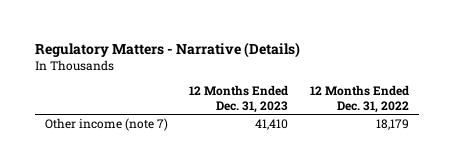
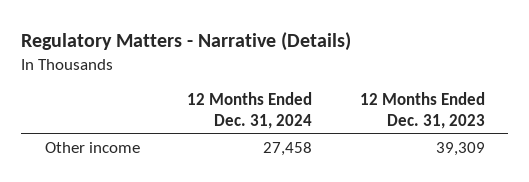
[309,85,409,113] 12 Months Ended Dec. 31, 2022 -> none
none -> [187,92,313,130] 12 Months Ended Dec. 31, 2024
[45,118,169,132] Other income (note 7) -> [44,142,140,154] Other income
[255,119,289,131] 41,410 -> [435,142,485,157] 39,309

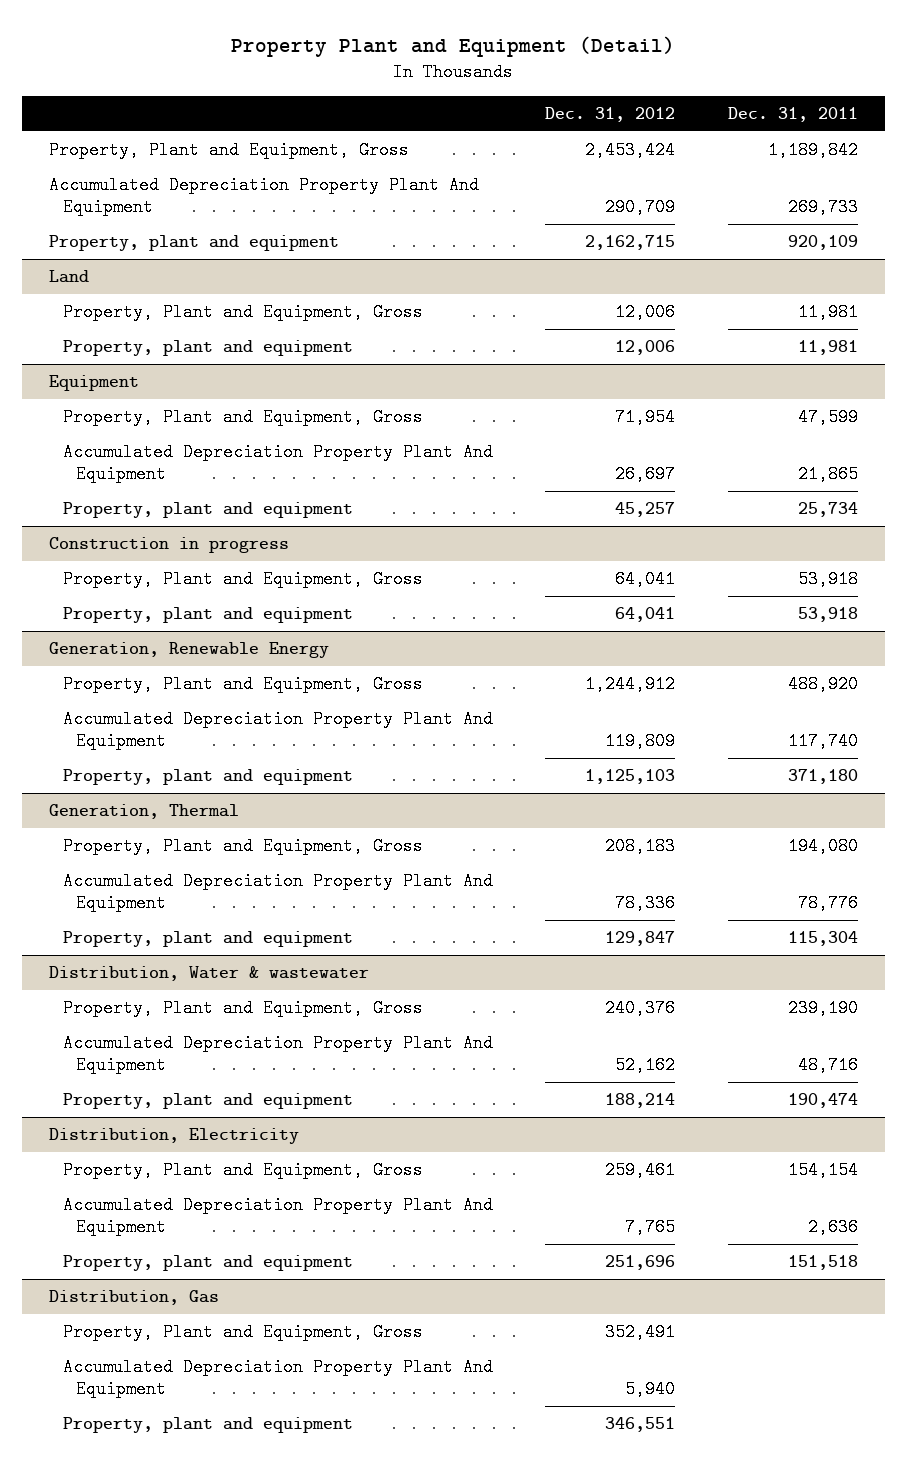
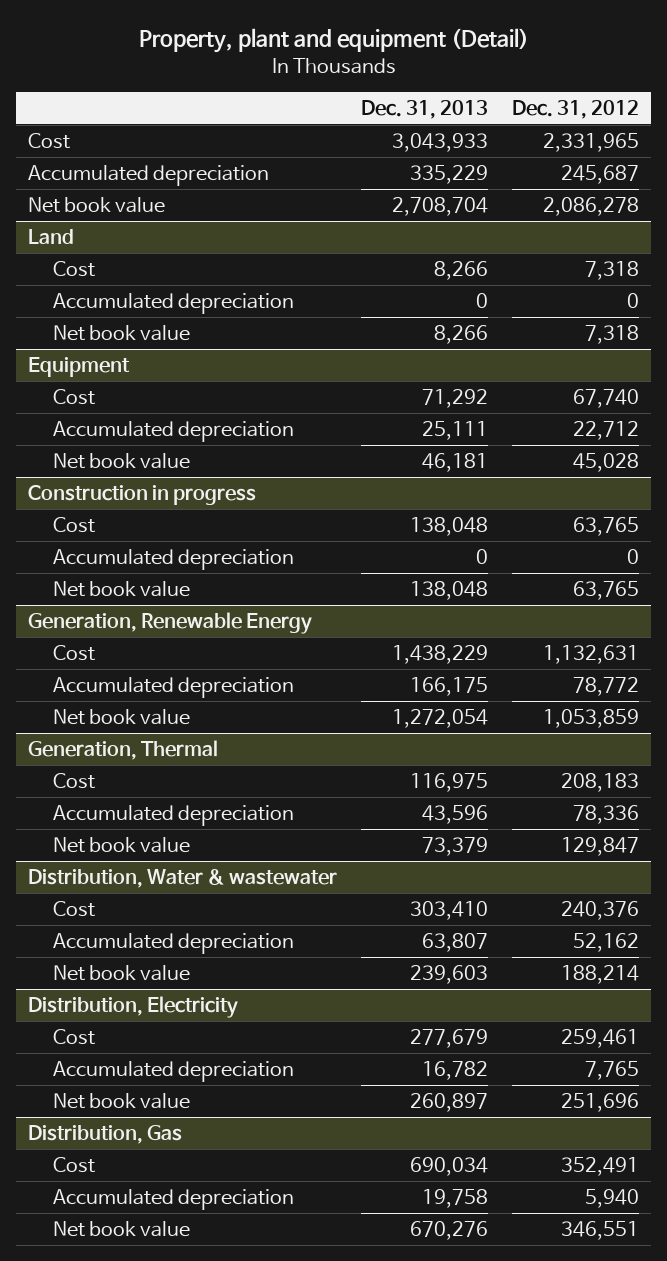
[231,35,676,57] Property Plant and Equipment (Detail) -> [138,28,529,54] Property, plant and equipment (Detail)
[728,107,859,123] Dec. 31, 2011 -> none
none -> [360,99,488,119] Dec. 31, 2013
[48,141,409,160] Property, Plant and Equipment, Gross -> none
[48,235,339,252] Property, plant and equipment -> none
none -> [28,132,71,149] Cost
[48,176,479,217] Accumulated Depreciation Property Plant And Equipment -> [28,164,270,186] Accumulated depreciation
[605,198,676,217] 290,709 -> [560,164,639,184] 245,687
none -> [28,196,166,213] Net book value
[62,303,423,322] Property, Plant and Equipment, Gross -> none
[62,340,353,357] Property, plant and equipment -> none
none -> [53,260,96,277] Cost
none -> [53,292,295,314] Accumulated depreciation
none -> [53,324,191,341] Net book value
[62,408,423,427] Property, Plant and Equipment, Gross -> none
[62,502,353,519] Property, plant and equipment -> none
none -> [53,388,96,405] Cost
[62,443,493,484] Accumulated Depreciation Property Plant And Equipment -> [53,420,295,442] Accumulated depreciation
[615,465,676,484] 26,697 -> [572,420,639,440] 22,712
none -> [53,452,191,469] Net book value
[62,570,423,589] Property, Plant and Equipment, Gross -> none
[62,607,353,624] Property, plant and equipment -> none
none -> [53,516,96,533] Cost
none -> [53,548,295,570] Accumulated depreciation
none -> [53,580,191,597] Net book value
[62,675,423,694] Property, Plant and Equipment, Gross -> none
[62,769,353,786] Property, plant and equipment -> none
none -> [53,644,96,661] Cost
[62,710,493,751] Accumulated Depreciation Property Plant And Equipment -> [53,676,295,698] Accumulated depreciation
[605,732,676,751] 119,809 -> [572,676,639,696] 78,772
none -> [53,708,191,725] Net book value
[62,837,423,856] Property, Plant and Equipment, Gross -> [53,772,96,789] Cost
[62,872,493,913] Accumulated Depreciation Property Plant And Equipment -> [53,804,295,826] Accumulated depreciation
[62,931,353,948] Property, plant and equipment -> [53,836,191,853] Net book value
[62,999,423,1018] Property, Plant and Equipment, Gross -> [53,900,96,917] Cost
[62,1034,493,1075] Accumulated Depreciation Property Plant And Equipment -> [53,932,295,954] Accumulated depreciation
[62,1093,353,1110] Property, plant and equipment -> [53,964,191,981] Net book value
[62,1161,423,1180] Property, Plant and Equipment, Gross -> [53,1028,96,1045] Cost
[62,1196,493,1237] Accumulated Depreciation Property Plant And Equipment -> [53,1060,295,1082] Accumulated depreciation
[62,1255,353,1272] Property, plant and equipment -> [53,1092,191,1109] Net book value
[62,1323,423,1342] Property, Plant and Equipment, Gross -> [53,1156,96,1173] Cost
[62,1358,493,1399] Accumulated Depreciation Property Plant And Equipment -> [53,1188,295,1210] Accumulated depreciation
[62,1417,353,1434] Property, plant and equipment -> [53,1220,191,1237] Net book value

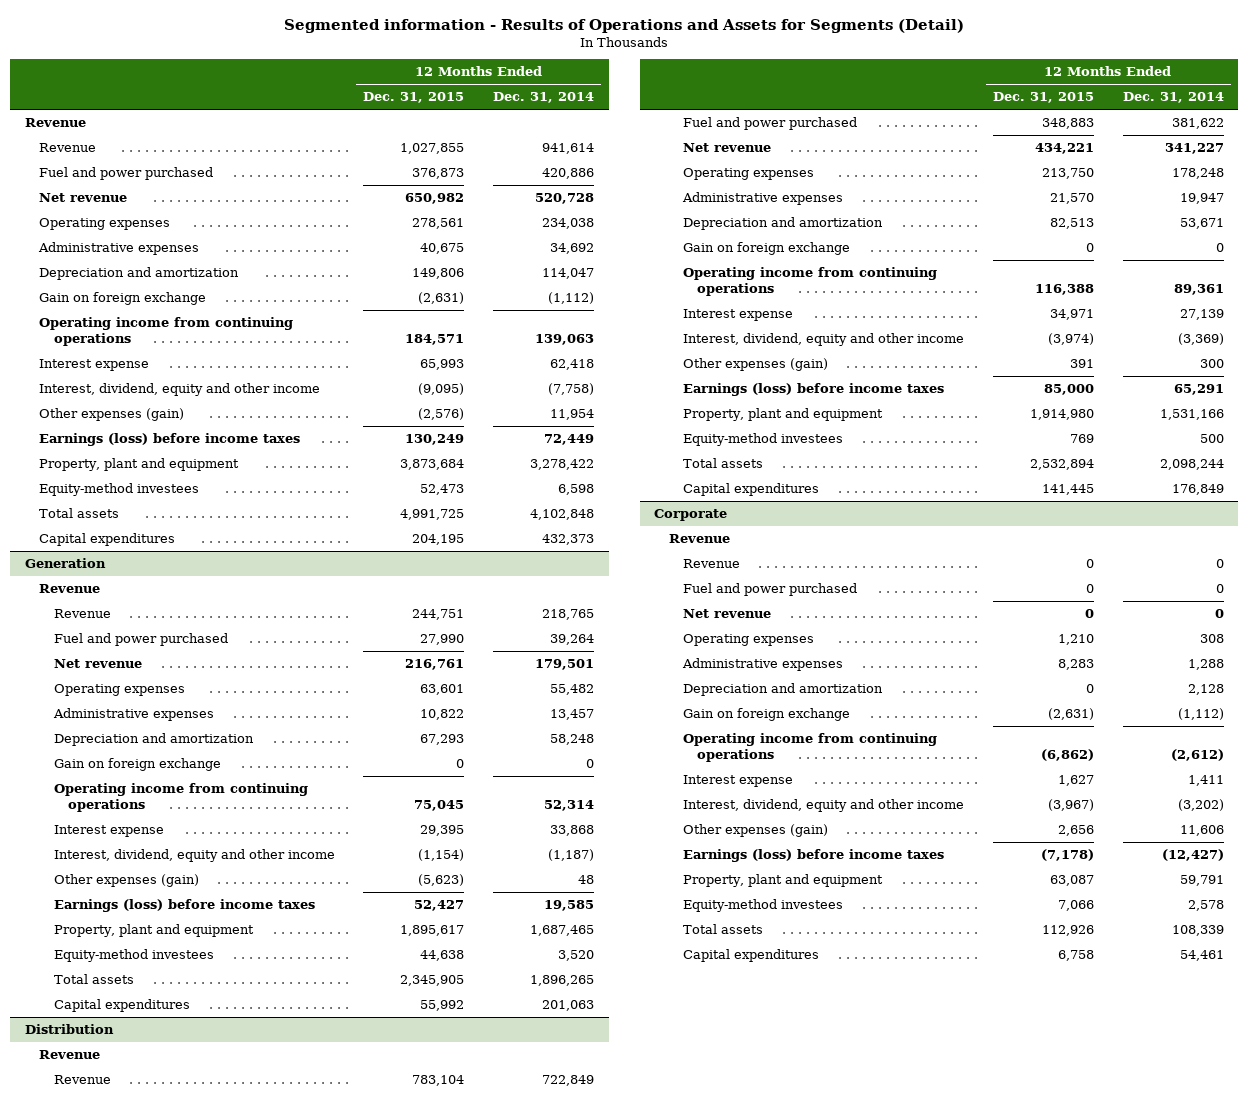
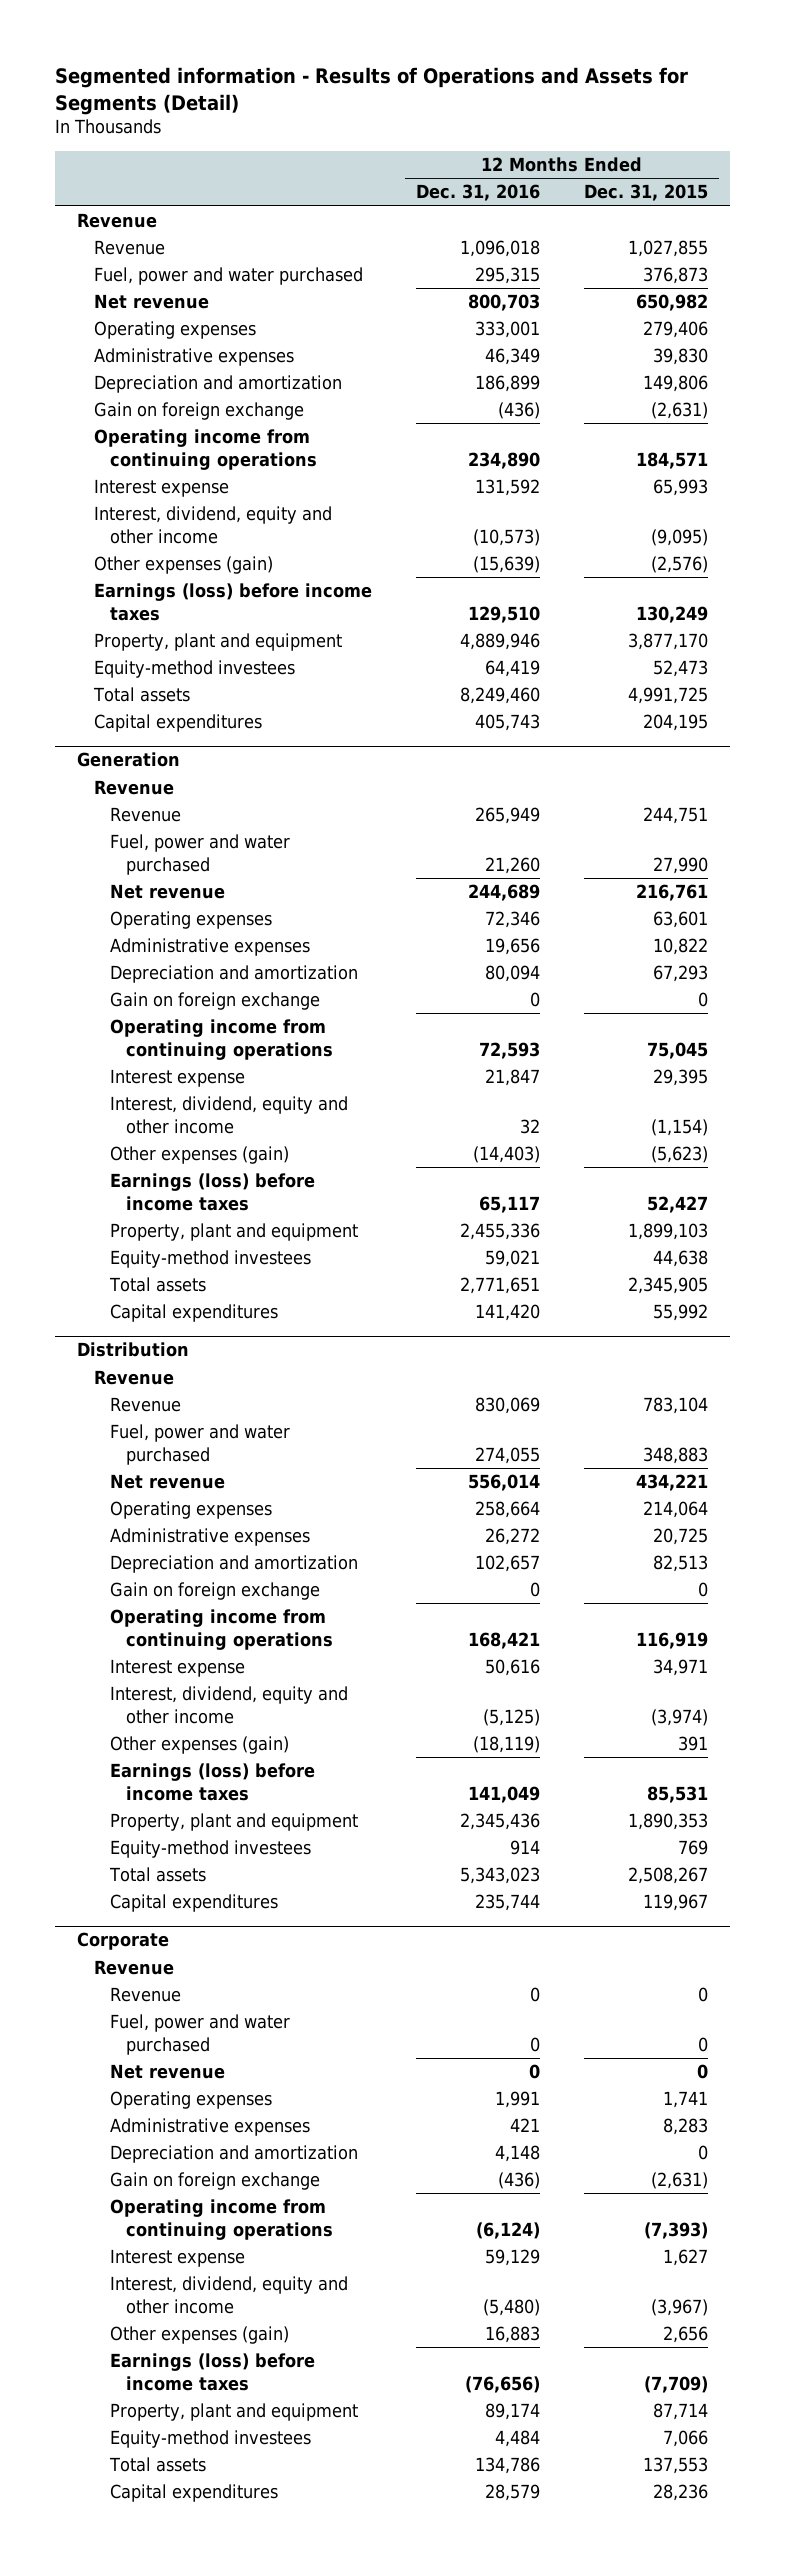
[493,92,595,104] Dec. 31, 2014 -> none
none -> [415,184,540,202] Dec. 31, 2016
[39,167,214,181] Fuel and power purchased -> [93,267,363,286] Fuel, power and water purchased
[412,218,465,230] 278,561 -> [642,321,708,339] 279,406
[420,243,465,255] 40,675 -> [652,348,708,366] 39,830
[400,459,465,471] 3,873,684 -> [627,633,708,651] 3,877,170
[53,633,228,647] Fuel and power purchased -> [109,834,290,875] Fuel, power and water purchased
[400,925,465,937] 1,895,617 -> [627,1223,708,1241] 1,899,103
[683,117,858,131] Fuel and power purchased -> [109,1424,290,1465] Fuel, power and water purchased
[1041,168,1094,180] 213,750 -> [642,1501,708,1519] 214,064
[1049,193,1094,205] 21,570 -> [652,1528,708,1546] 20,725
[1034,284,1094,296] 116,388 -> [635,1631,708,1649] 116,919
[1043,384,1094,396] 85,000 -> [646,1785,708,1803] 85,531
[1029,409,1094,421] 1,914,980 -> [627,1813,708,1831] 1,890,353
[1029,459,1094,471] 2,532,894 -> [627,1867,708,1885] 2,508,267
[1041,484,1094,496] 141,445 -> [642,1894,708,1912] 119,967
[683,583,858,597] Fuel and power purchased -> [109,2014,290,2055] Fuel, power and water purchased
[1057,634,1094,646] 1,210 -> [662,2091,708,2109] 1,741
[1040,749,1094,762] (6,862) -> [643,2221,708,2239] (7,393)
[1040,849,1094,862] (7,178) -> [643,2375,708,2393] (7,709)
[1049,875,1094,887] 63,087 -> [652,2403,708,2421] 87,714
[1041,925,1094,937] 112,926 -> [642,2457,708,2475] 137,553
[1057,950,1094,962] 6,758 -> [652,2484,708,2502] 28,236

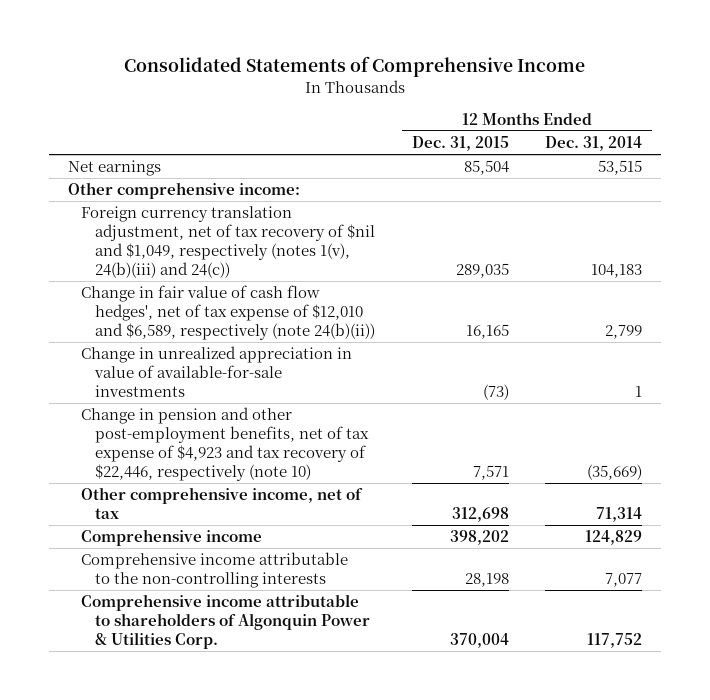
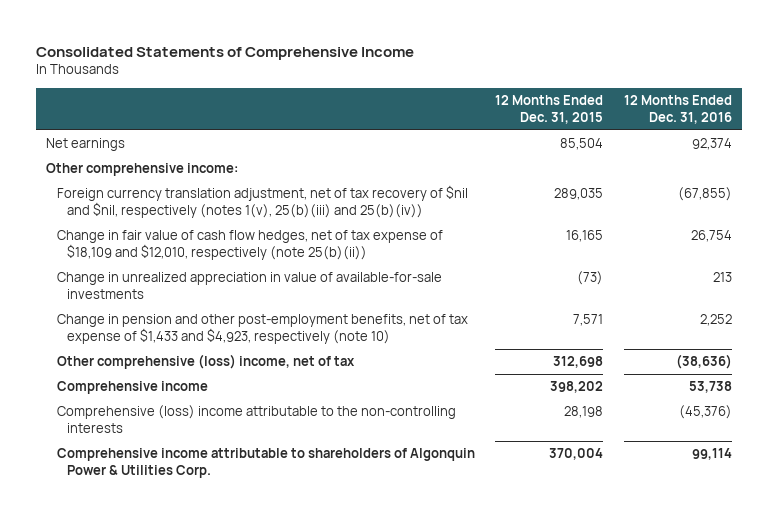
[545,135,643,151] Dec. 31, 2014 -> none
none -> [624,94,733,124] 12 Months Ended Dec. 31, 2016
[81,206,375,279] Foreign currency translation adjustment, net of tax recovery of $nil and $1,049, respectively (notes 1(v), 24(b)(iii) and 24(c)) -> [56,185,468,219] Foreign currency translation adjustment, net of tax recovery of $nil and $nil, respectively (notes 1(v), 25(b)(iii) and 25(b)(iv))
[81,285,375,341] Change in fair value of cash flow hedges', net of tax expense of $12,010 and $6,589, respectively (note 24(b)(ii)) -> [56,230,443,261] Change in fair value of cash flow hedges, net of tax expense of $18,109 and $12,010, respectively (note 25(b)(ii))
[81,407,369,482] Change in pension and other post-employment benefits, net of tax expense of $4,923 and tax recovery of $22,446, respectively (note 10) -> [56,314,468,345] Change in pension and other post-employment benefits, net of tax expense of $1,433 and $4,923, respectively (note 10)
[81,487,364,520] Other comprehensive income, net of tax -> [56,354,355,370] Other comprehensive (loss) income, net of tax
[81,552,349,589] Comprehensive income attributable to the non-controlling interests -> [56,405,456,434] Comprehensive (loss) income attributable to the non-controlling interests

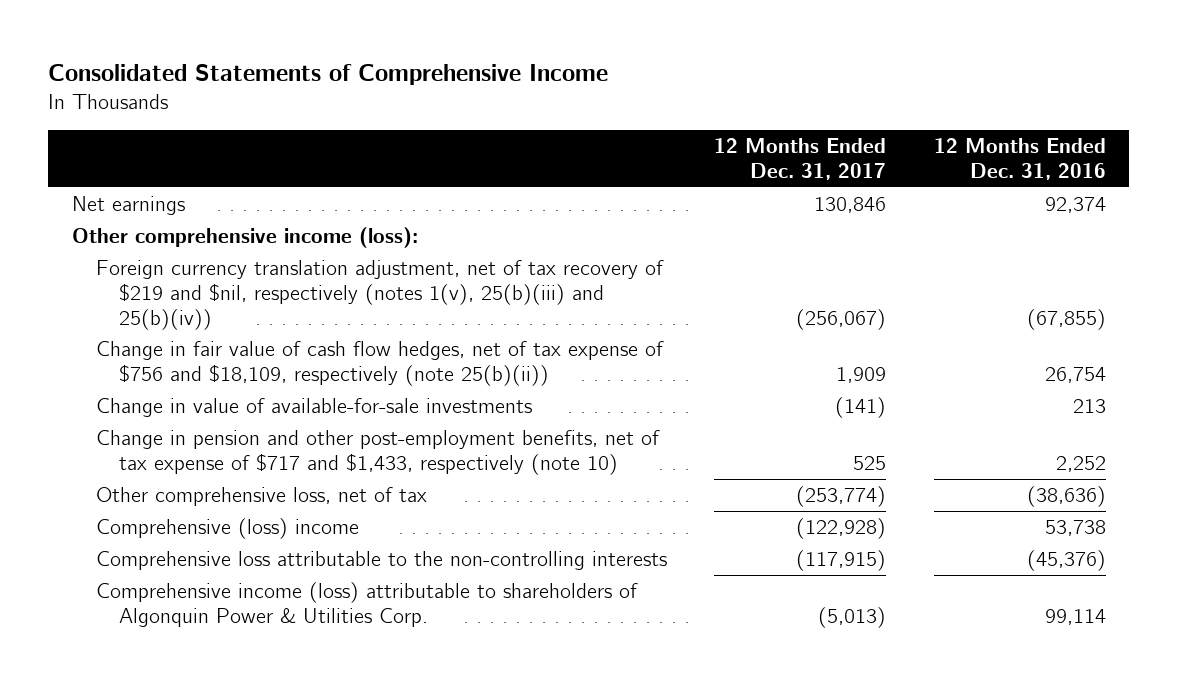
[495,94,604,124] 12 Months Ended Dec. 31, 2015 -> none
none -> [714,138,887,180] 12 Months Ended Dec. 31, 2017
[46,163,239,177] Other comprehensive income: -> [71,227,418,249] Other comprehensive income (loss):
[56,185,468,219] Foreign currency translation adjustment, net of tax recovery of $nil and $nil, respectively (notes 1(v), 25(b)(iii) and 25(b)(iv)) -> [95,260,664,330] Foreign currency translation adjustment, net of tax recovery of $219 and $nil, respectively (notes 1(v), 25(b)(iii) and 25(b)(iv))
[56,230,443,261] Change in fair value of cash flow hedges, net of tax expense of $18,109 and $12,010, respectively (note 25(b)(ii)) -> [95,341,664,386] Change in fair value of cash flow hedges, net of tax expense of $756 and $18,109, respectively (note 25(b)(ii))
[56,272,442,300] Change in unrealized appreciation in value of available-for-sale investments -> [95,398,532,418] Change in value of available-for-sale investments
[56,314,468,345] Change in pension and other post-employment benefits, net of tax expense of $1,433 and $4,923, respectively (note 10) -> [95,430,660,475] Change in pension and other post-employment benefits, net of tax expense of $717 and $1,433, respectively (note 10)
[56,354,355,370] Other comprehensive (loss) income, net of tax -> [95,487,427,507] Other comprehensive loss, net of tax
[56,381,208,395] Comprehensive income -> [95,518,359,540] Comprehensive (loss) income
[56,405,456,434] Comprehensive (loss) income attributable to the non-controlling interests -> [95,551,667,571] Comprehensive loss attributable to the non-controlling interests
[56,448,475,479] Comprehensive income attributable to shareholders of Algonquin Power & Utilities Corp. -> [95,582,638,627] Comprehensive income (loss) attributable to shareholders of Algonquin Power & Utilities Corp.

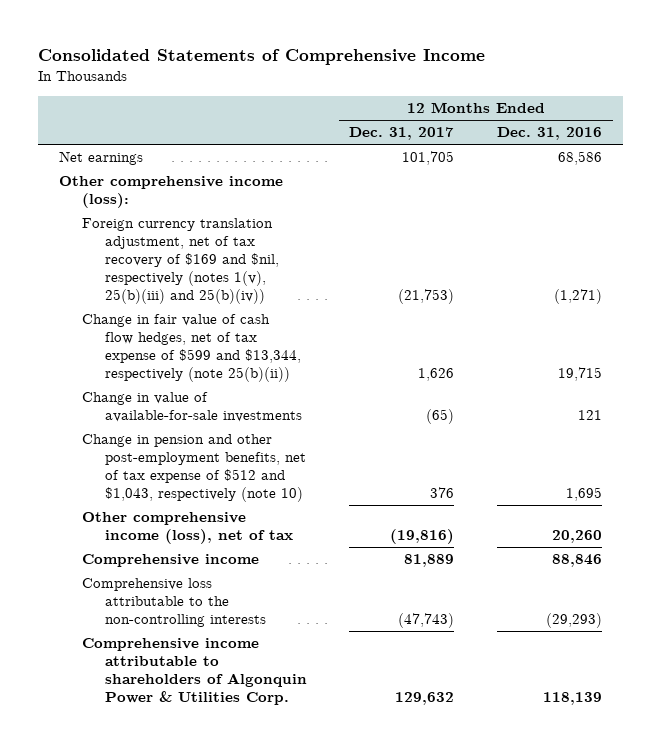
[814,197,887,214] 130,846 -> [402,151,455,166] 101,705
[1044,197,1106,214] 92,374 -> [557,151,602,166] 68,586
[95,260,664,330] Foreign currency translation adjustment, net of tax recovery of $219 and $nil, respectively (notes 1(v), 25(b)(iii) and 25(b)(iv)) -> [81,218,279,305] Foreign currency translation adjustment, net of tax recovery of $169 and $nil, respectively (notes 1(v), 25(b)(iii) and 25(b)(iv))
[796,308,887,330] (256,067) -> [398,289,455,305] (21,753)
[1026,308,1106,330] (67,855) -> [553,289,602,305] (1,271)
[95,341,664,386] Change in fair value of cash flow hedges, net of tax expense of $756 and $18,109, respectively (note 25(b)(ii)) -> [81,314,301,383] Change in fair value of cash flow hedges, net of tax expense of $599 and $13,344, respectively (note 25(b)(ii))
[836,366,887,383] 1,909 -> [418,368,455,382] 1,626
[1044,366,1106,383] 26,754 -> [557,367,602,382] 19,715
[835,397,887,419] (141) -> [426,409,455,425] (65)
[1072,399,1106,414] 213 -> [577,410,602,421] 121
[95,430,660,475] Change in pension and other post-employment benefits, net of tax expense of $717 and $1,433, respectively (note 10) -> [81,434,306,503] Change in pension and other post-employment benefits, net of tax expense of $512 and $1,043, respectively (note 10)
[853,455,887,470] 525 -> [430,487,455,499] 376
[1055,455,1106,472] 2,252 -> [565,487,602,502] 1,695
[95,487,427,507] Other comprehensive loss, net of tax -> [81,512,293,545] Other comprehensive income (loss), net of tax
[796,486,887,508] (253,774) -> [390,529,455,545] (19,816)
[1026,486,1106,508] (38,636) -> [551,530,602,544] 20,260
[95,518,359,540] Comprehensive (loss) income -> [81,554,259,568] Comprehensive income
[796,518,887,540] (122,928) -> [404,554,455,568] 81,889
[1044,520,1106,537] 53,738 -> [551,554,602,568] 88,846
[796,550,887,572] (117,915) -> [398,613,455,629] (47,743)
[1026,550,1106,572] (45,376) -> [545,613,602,629] (29,293)
[95,582,638,627] Comprehensive income (loss) attributable to shareholders of Algonquin Power & Utilities Corp. -> [81,638,307,706] Comprehensive income attributable to shareholders of Algonquin Power & Utilities Corp.
[818,606,887,628] (5,013) -> [395,692,455,706] 129,632
[1044,608,1106,625] 99,114 -> [542,692,602,706] 118,139

